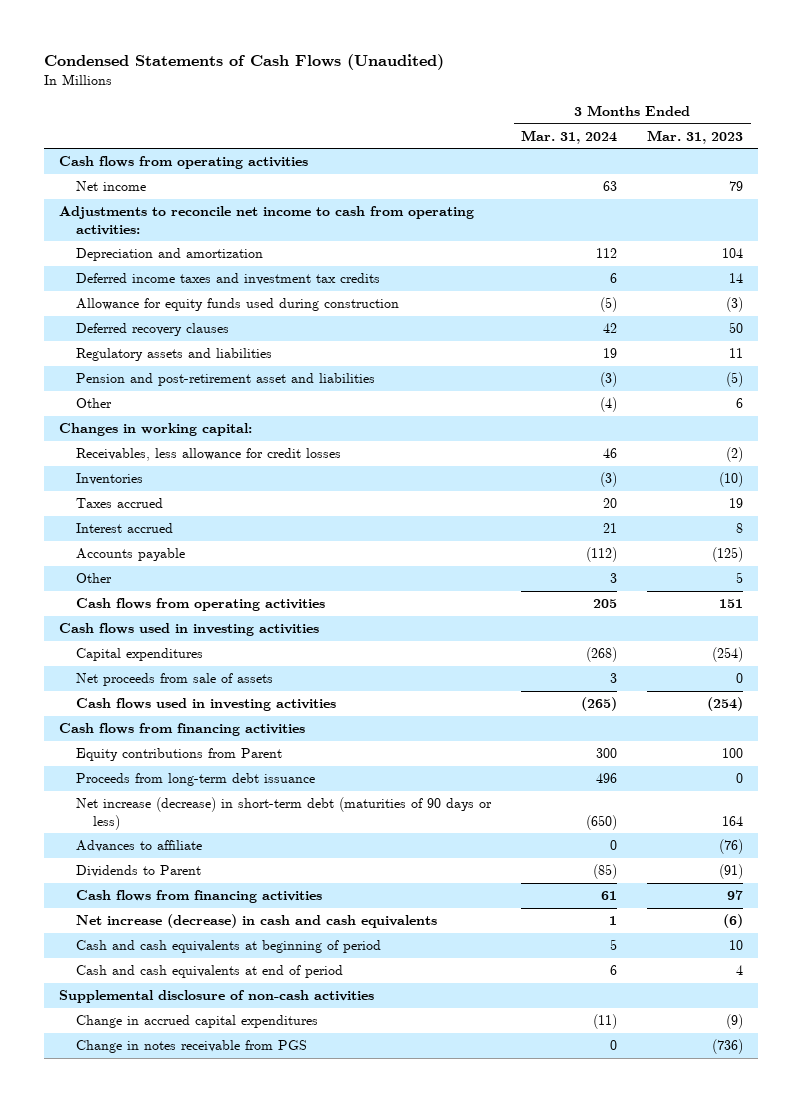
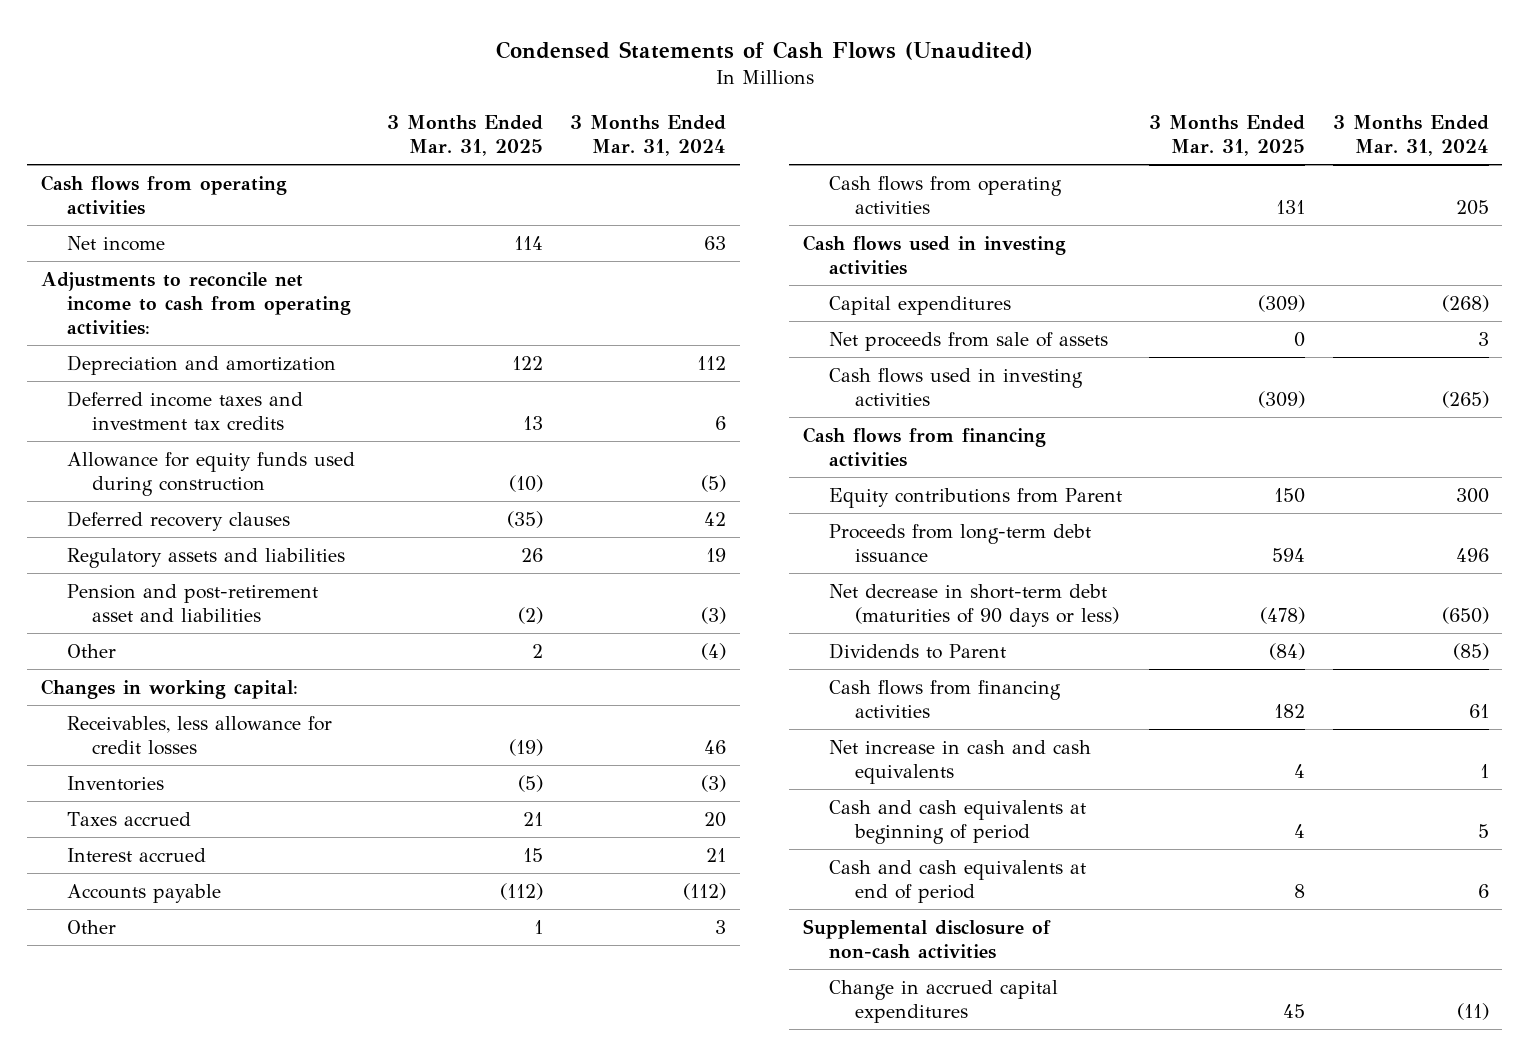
[647,129,744,144] Mar. 31, 2023 -> none
none -> [387,114,544,156] 3 Months Ended Mar. 31, 2025
[76,840,203,853] Advances to affiliate -> none
[76,797,493,831] Net increase (decrease) in short-term debt (maturities of 90 days or less) -> [828,583,1119,627] Net decrease in short-term debt (maturities of 90 days or less)
[76,914,438,929] Net increase (decrease) in cash and cash equivalents -> [828,739,1091,784] Net increase in cash and cash equivalents
[76,1040,308,1054] Change in notes receivable from PGS -> none

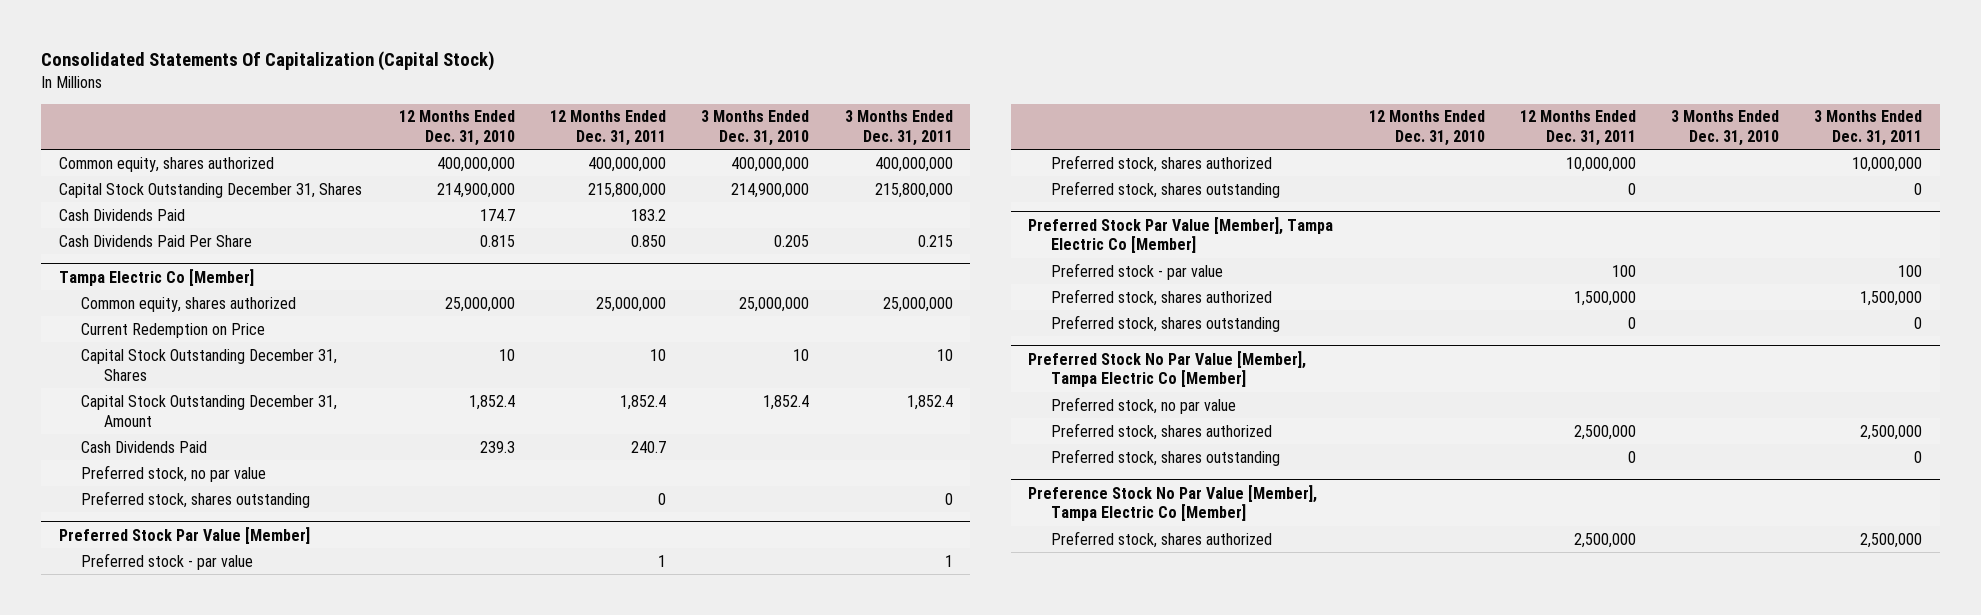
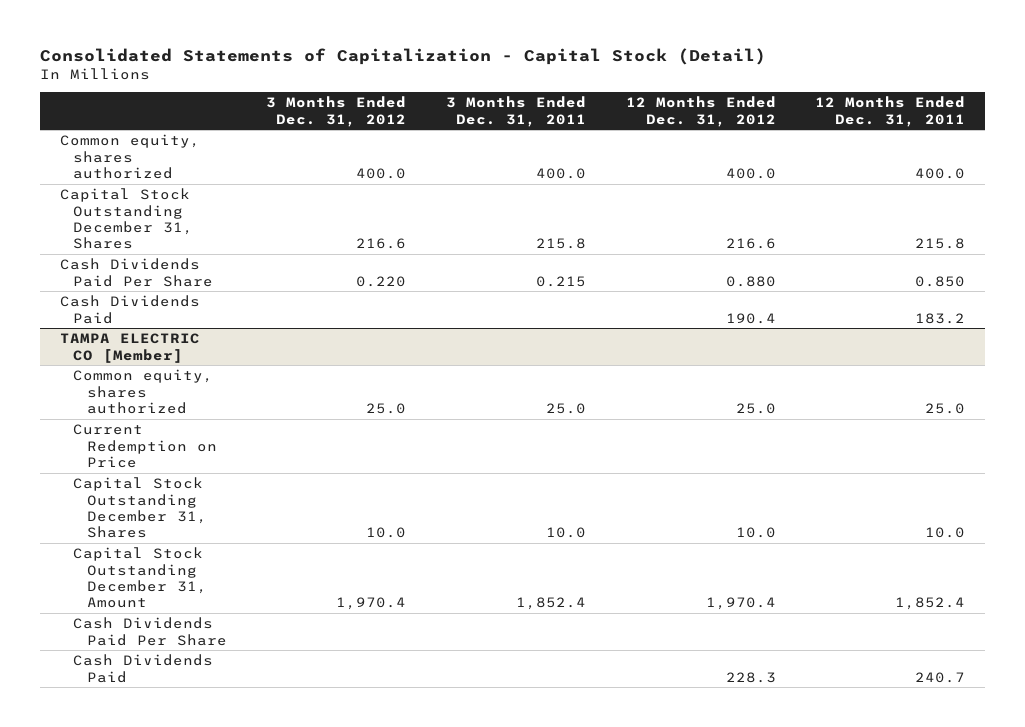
[40,50,495,71] Consolidated Statements Of Capitalization (Capital Stock) -> [39,47,766,65] Consolidated Statements of Capitalization - Capital Stock (Detail)
[398,110,515,147] 12 Months Ended Dec. 31, 2010 -> none
[701,110,810,147] 3 Months Ended Dec. 31, 2010 -> none
none -> [266,96,407,127] 3 Months Ended Dec. 31, 2012
none -> [625,96,776,127] 12 Months Ended Dec. 31, 2012
[588,156,667,172] 400,000,000 -> [915,167,966,179] 400.0
[874,156,953,172] 400,000,000 -> [536,167,587,179] 400.0
[588,182,667,198] 215,800,000 -> [915,238,966,250] 215.8
[874,182,953,198] 215,800,000 -> [536,238,587,250] 215.8
[58,208,185,221] Cash Dividends Paid -> [59,295,200,324] Cash Dividends Paid
[58,268,254,286] Tampa Electric Co [Member] -> [59,333,200,363] TAMPA ELECTRIC CO [Member]
[596,296,667,312] 25,000,000 -> [925,402,966,414] 25.0
[882,296,953,312] 25,000,000 -> [546,402,587,414] 25.0
[650,348,667,361] 10 -> [925,527,966,539] 10.0
[936,348,953,361] 10 -> [546,527,587,539] 10.0
none -> [73,617,227,646] Cash Dividends Paid Per Share
[81,464,267,482] Preferred stock, no par value -> none
[81,490,311,508] Preferred stock, shares outstanding -> none
[58,526,310,544] Preferred Stock Par Value [Member] -> none
[81,552,254,570] Preferred stock - par value -> none
[1051,154,1273,172] Preferred stock, shares authorized -> none
[1051,180,1281,198] Preferred stock, shares outstanding -> none
[1028,216,1334,254] Preferred Stock Par Value [Member], Tampa Electric Co [Member] -> none
[1051,262,1224,280] Preferred stock - par value -> none
[1051,288,1273,306] Preferred stock, shares authorized -> none
[1051,314,1281,332] Preferred stock, shares outstanding -> none
[1028,350,1307,388] Preferred Stock No Par Value [Member], Tampa Electric Co [Member] -> none
[1051,396,1237,414] Preferred stock, no par value -> none
[1051,422,1273,440] Preferred stock, shares authorized -> none
[1051,448,1281,466] Preferred stock, shares outstanding -> none
[1028,484,1318,522] Preference Stock No Par Value [Member], Tampa Electric Co [Member] -> none
[1051,530,1273,548] Preferred stock, shares authorized -> none

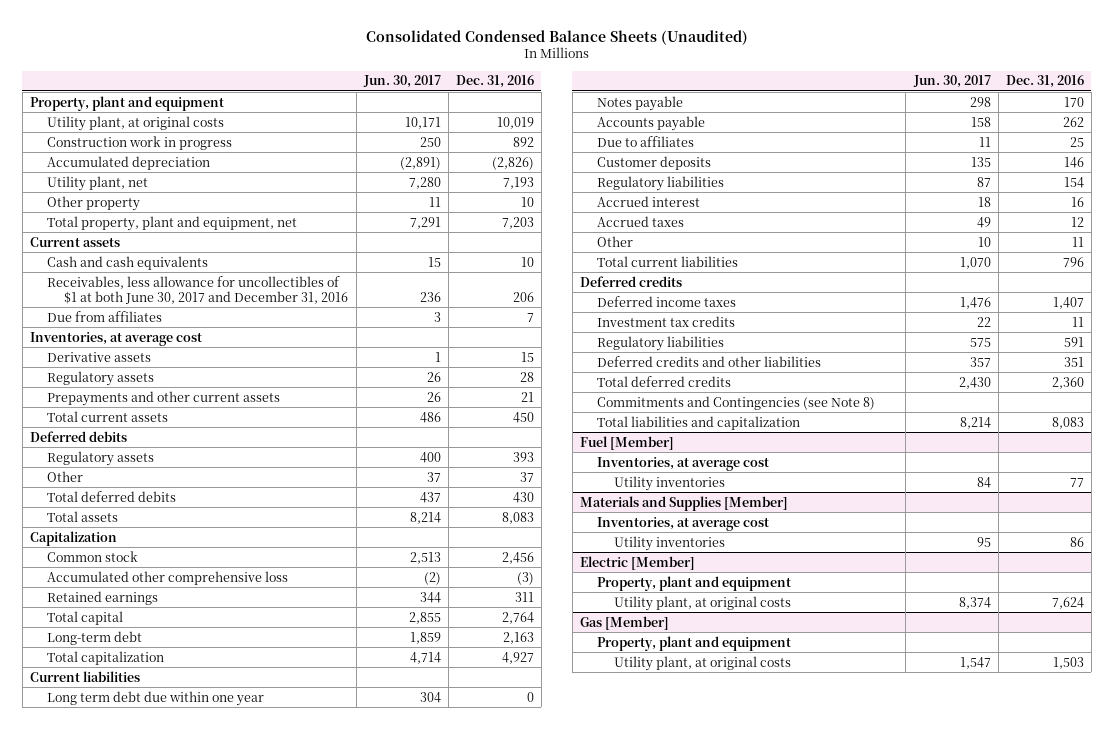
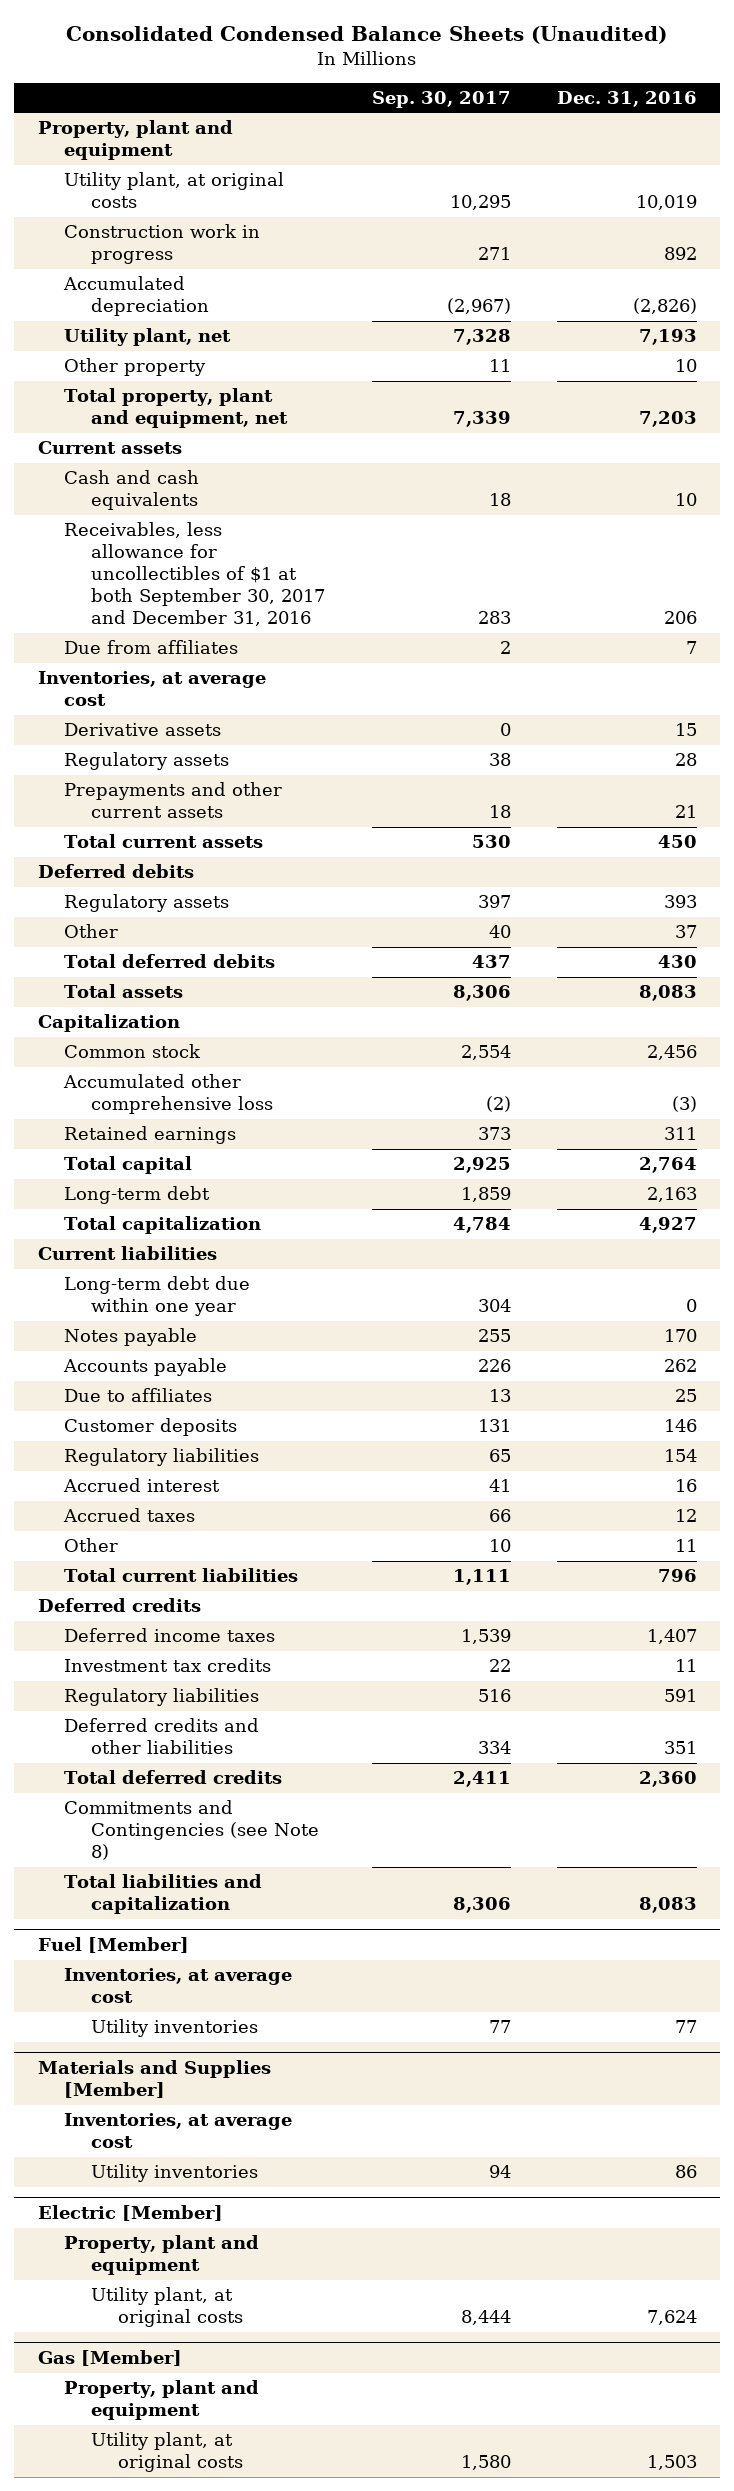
[362,75,441,89] Jun. 30, 2017 -> none
none -> [371,90,511,108] Sep. 30, 2017
[47,275,349,304] Receivables, less allowance for uncollectibles of $1 at both June 30, 2017 and December 31, 2016 -> [64,522,326,627] Receivables, less allowance for uncollectibles of $1 at both September 30, 2017 and December 31, 2016
[47,690,265,706] Long term debt due within one year -> [64,1276,251,1317] Long-term debt due within one year

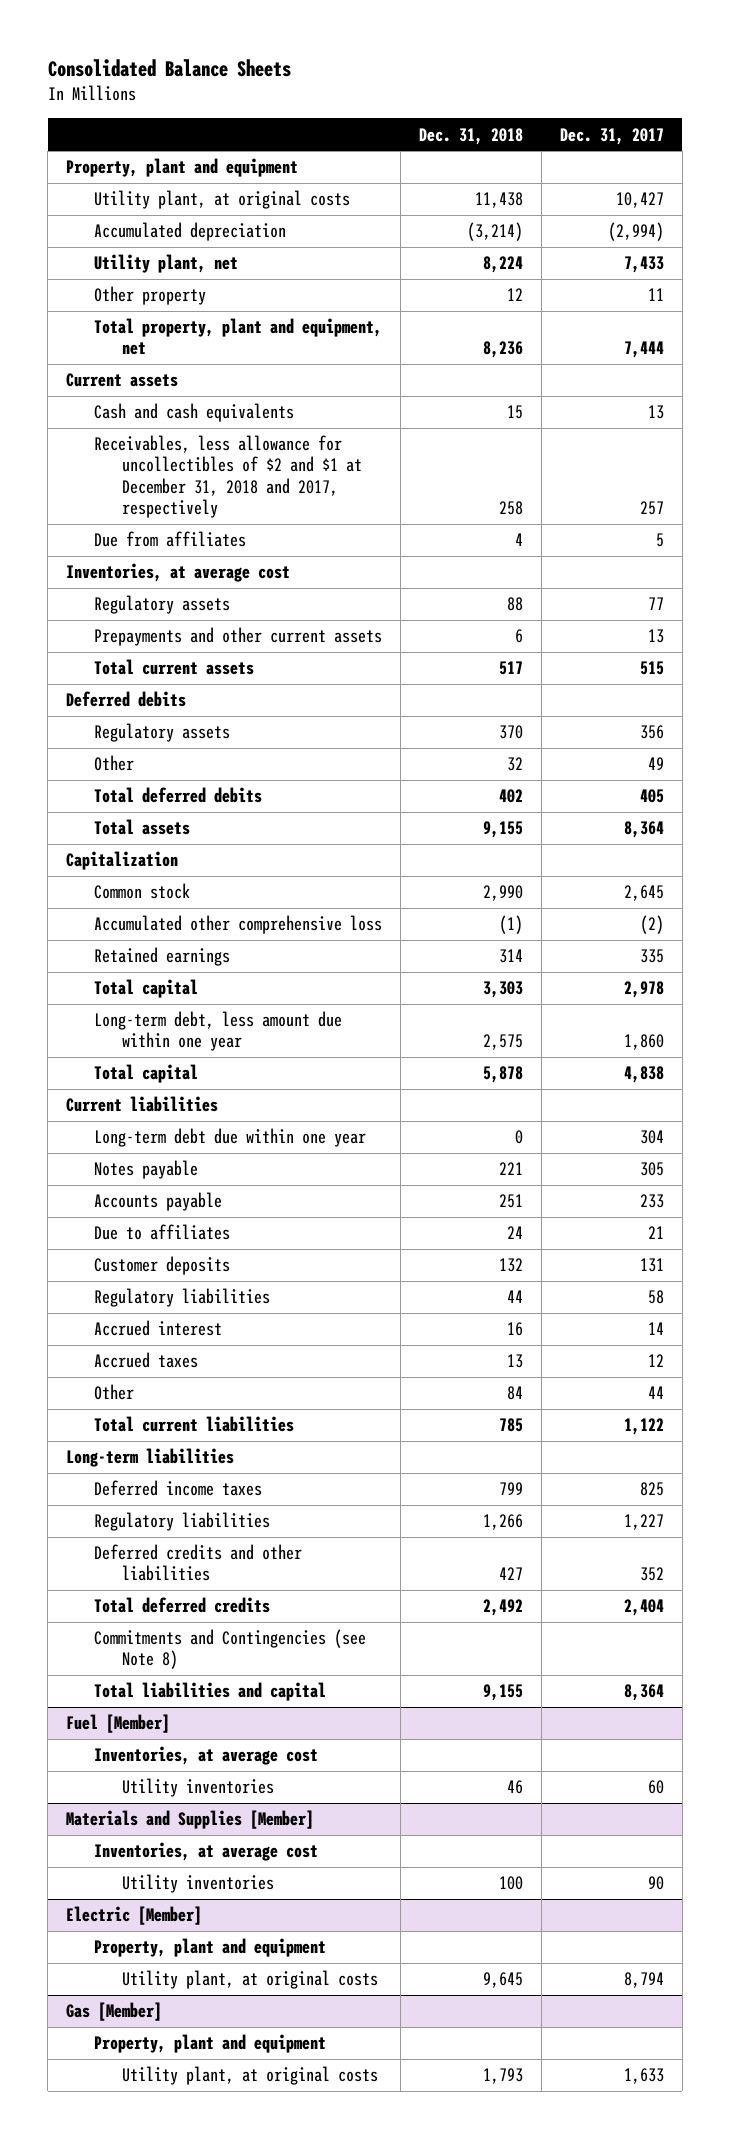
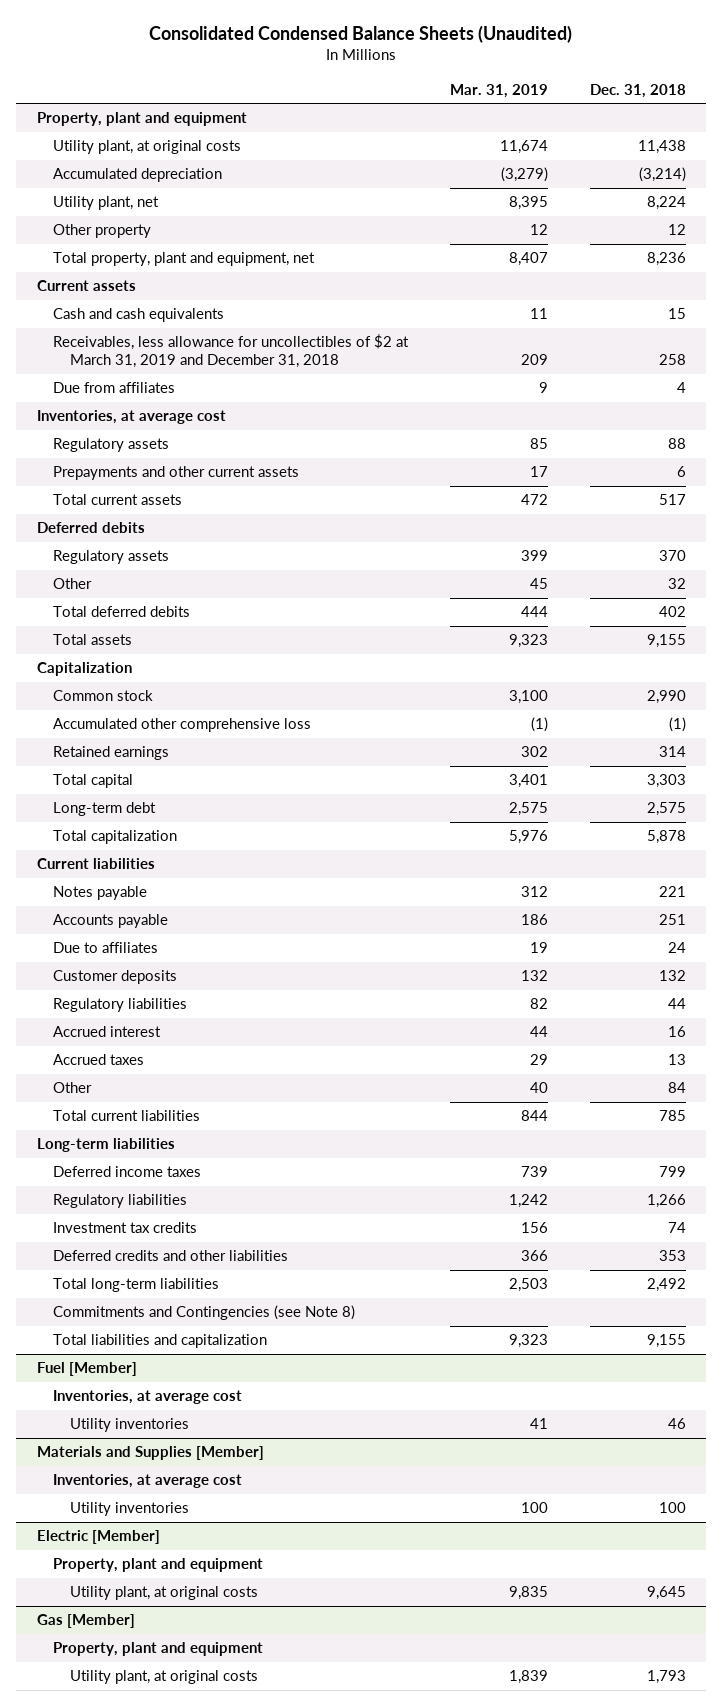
[47,58,291,77] Consolidated Balance Sheets -> [149,24,573,43] Consolidated Condensed Balance Sheets (Unaudited)
[559,127,664,145] Dec. 31, 2017 -> none
none -> [450,83,549,98] Mar. 31, 2019
[94,435,362,518] Receivables, less allowance for uncollectibles of $2 and $1 at December 31, 2018 and 2017, respectively -> [53,334,410,369] Receivables, less allowance for uncollectibles of $2 at March 31, 2019 and December 31, 2018
[94,1011,343,1052] Long-term debt, less amount due within one year -> [53,802,157,817] Long-term debt
[94,1064,199,1084] Total capital -> [53,830,178,845] Total capitalization
[94,1128,367,1148] Long-term debt due within one year -> none
none -> [53,1222,198,1234] Investment tax credits
[498,1567,523,1581] 427 -> [658,1250,686,1262] 353
[94,1597,271,1614] Total deferred credits -> [53,1278,220,1293] Total long-term liabilities
[94,1682,327,1702] Total liabilities and capital -> [53,1334,268,1349] Total liabilities and capitalization

